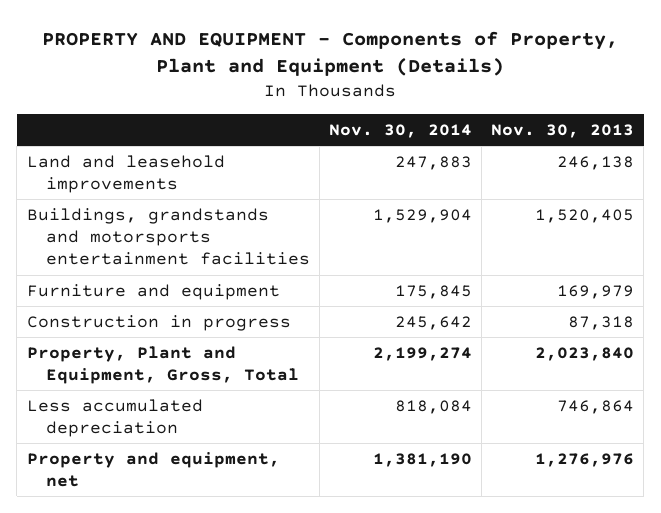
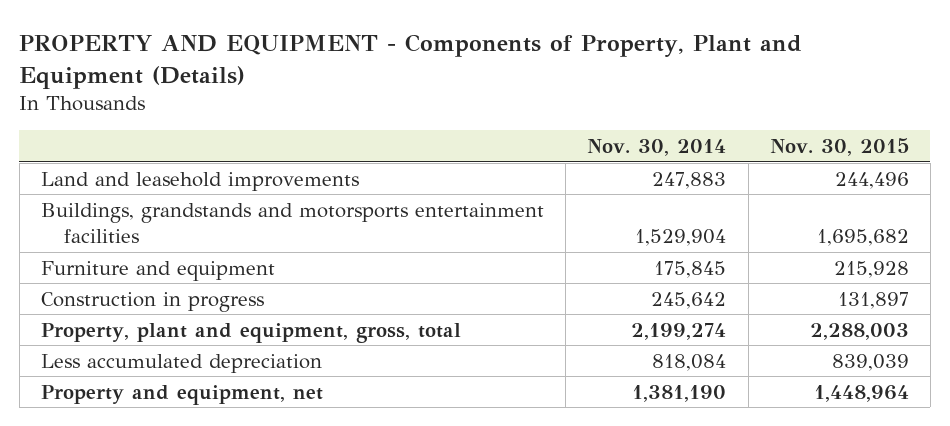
[491,124,635,139] Nov. 30, 2013 -> none
none -> [769,138,909,157] Nov. 30, 2015
[26,345,299,385] Property, Plant and Equipment, Gross, Total -> [41,322,462,343] Property, plant and equipment, gross, total

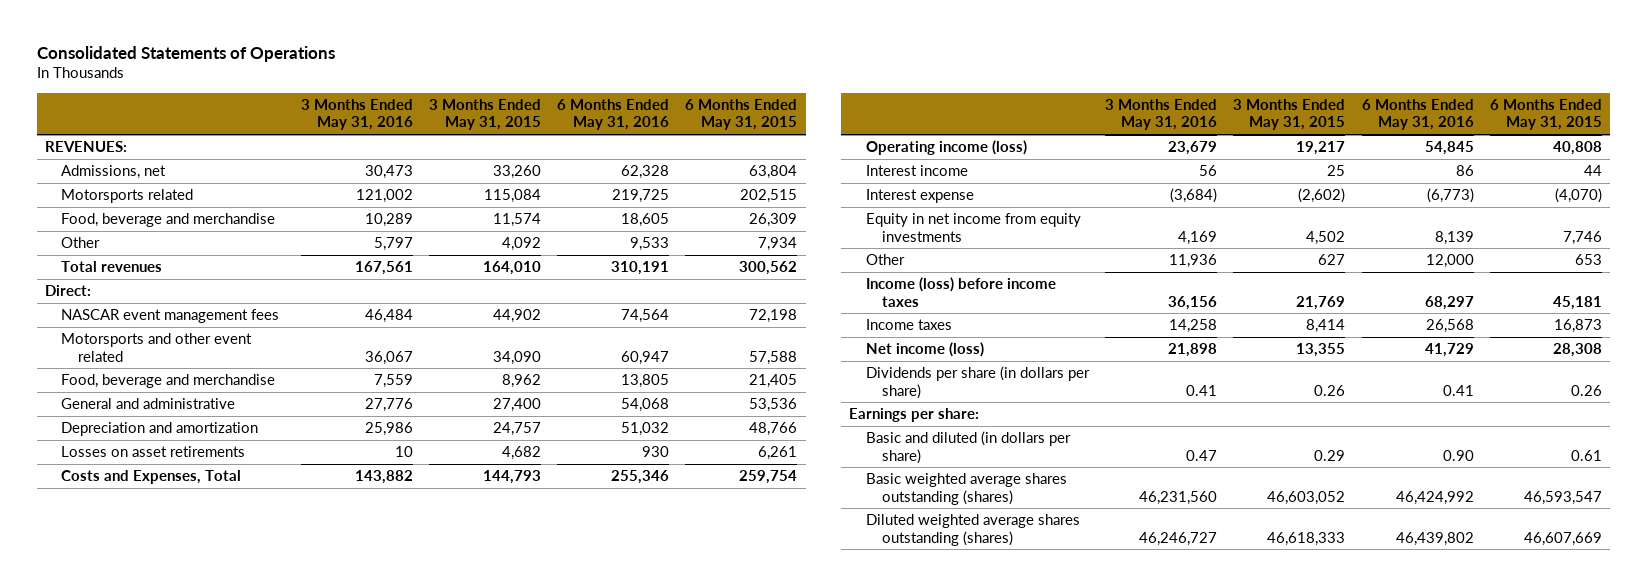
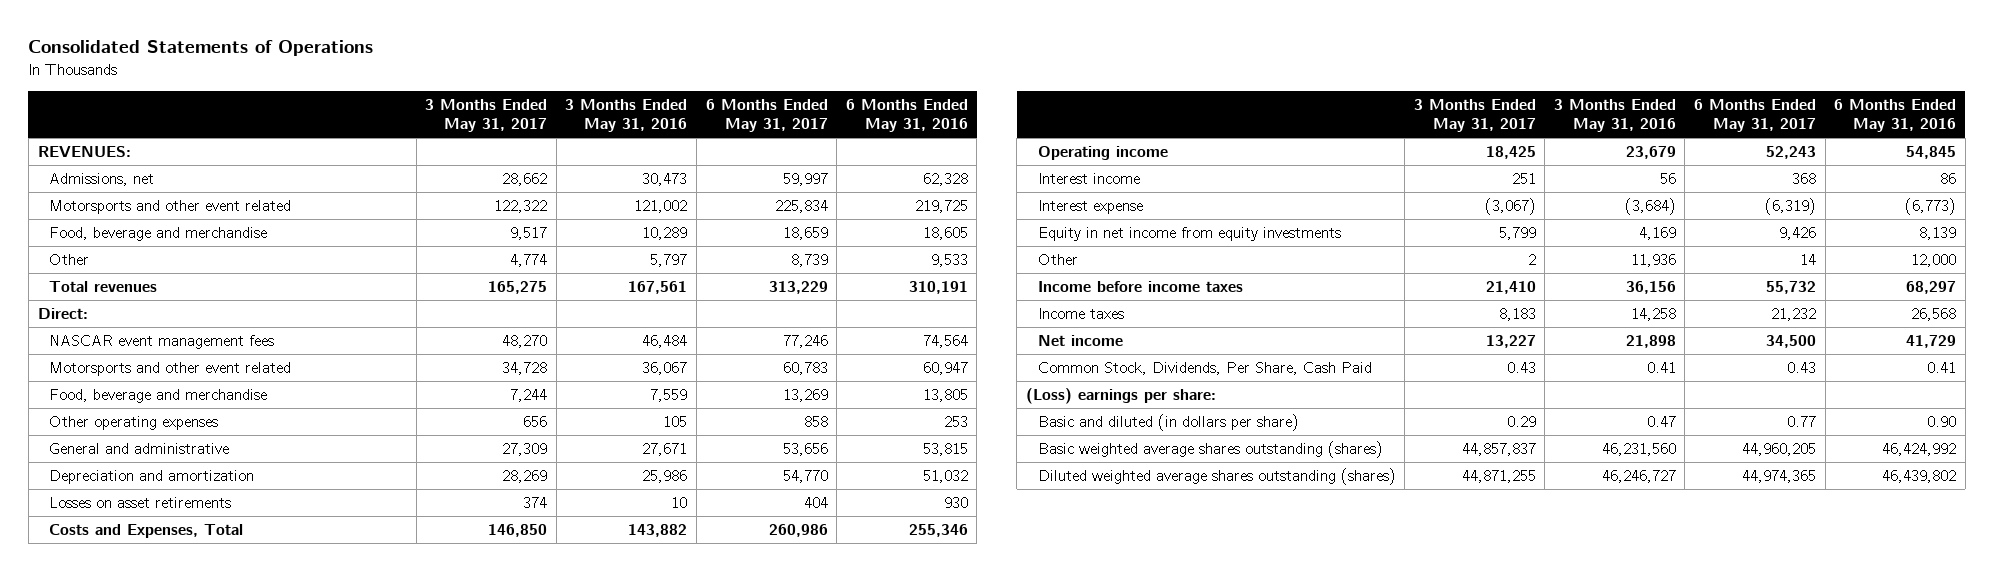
[428,98,541,131] 3 Months Ended May 31, 2015 -> none
[685,98,798,131] 6 Months Ended May 31, 2015 -> none
none -> [425,99,548,133] 3 Months Ended May 31, 2017
none -> [705,99,828,133] 6 Months Ended May 31, 2017
[61,188,194,203] Motorsports related -> [49,200,292,215] Motorsports and other event related
none -> [49,416,219,431] Other operating expenses
[364,397,413,412] 27,776 -> [642,443,688,457] 27,671
[621,397,670,412] 54,068 -> [922,443,968,457] 53,815
[865,139,1027,155] Operating income (loss) -> [1037,146,1168,161] Operating income
[865,276,1056,307] Income (loss) before income taxes -> [1037,281,1243,293] Income before income taxes
[865,341,984,357] Net income (loss) -> [1037,335,1123,347] Net income
[865,365,1090,399] Dividends per share (in dollars per share) -> [1037,362,1372,376] Common Stock, Dividends, Per Share, Cash Paid
[849,407,980,422] Earnings per share: -> [1026,388,1217,405] (Loss) earnings per share:

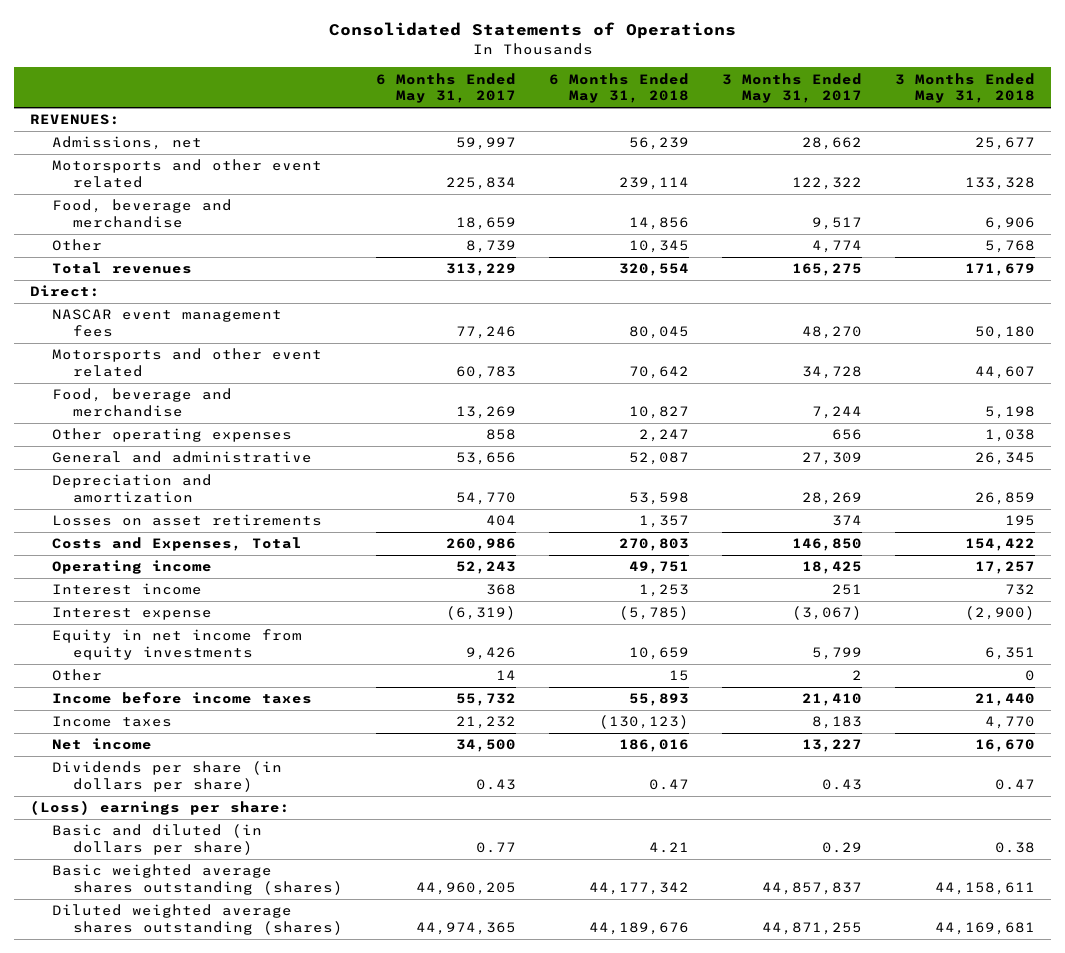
[565,99,688,133] 3 Months Ended May 31, 2016 -> none
[845,99,968,133] 6 Months Ended May 31, 2016 -> none
none -> [548,72,689,104] 6 Months Ended May 31, 2018
none -> [894,72,1035,104] 3 Months Ended May 31, 2018
[1037,362,1372,376] Common Stock, Dividends, Per Share, Cash Paid -> [51,761,282,793] Dividends per share (in dollars per share)

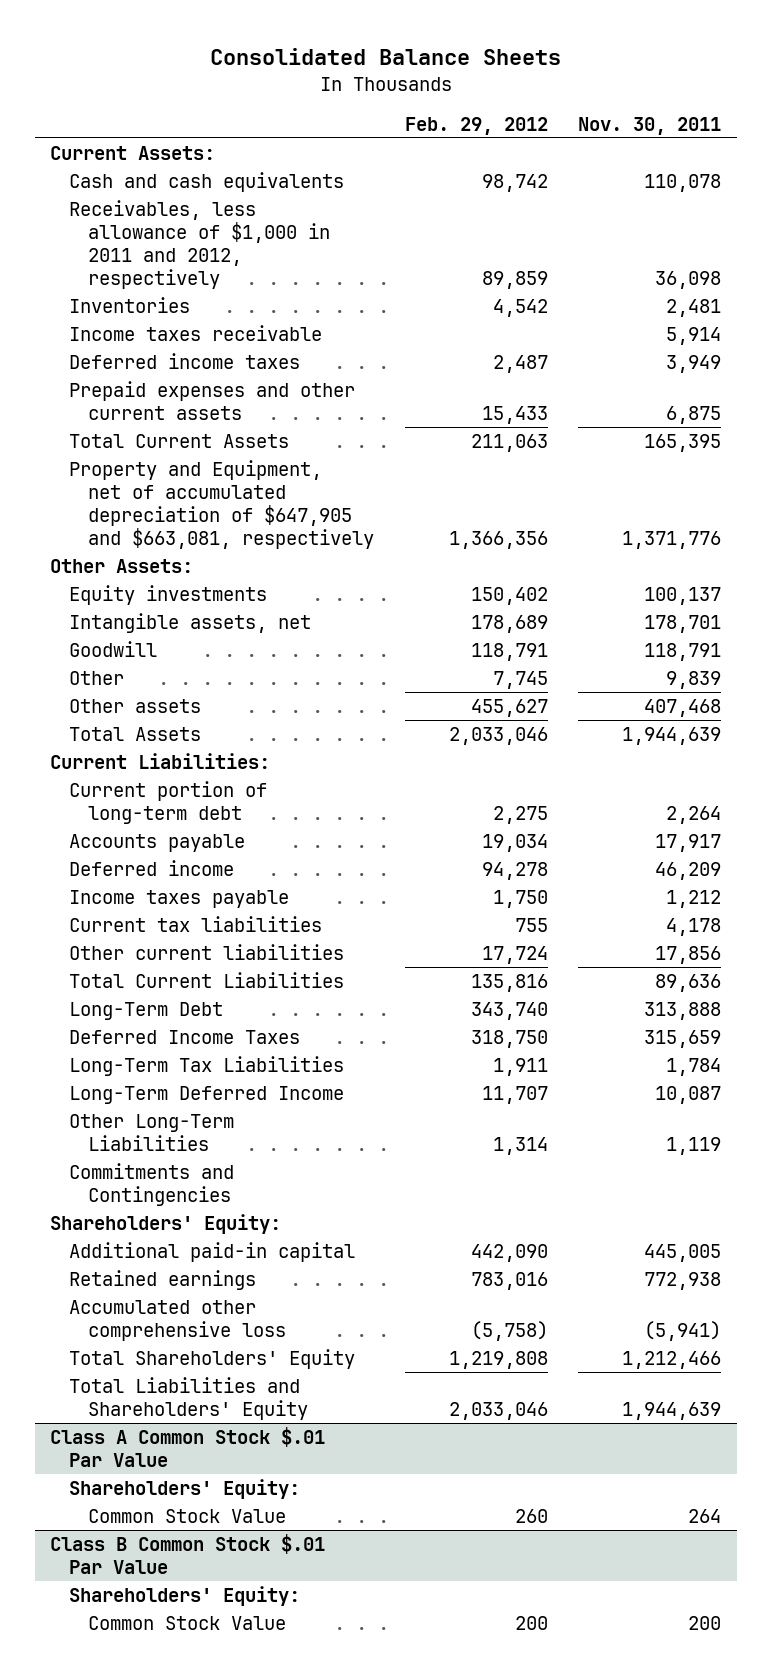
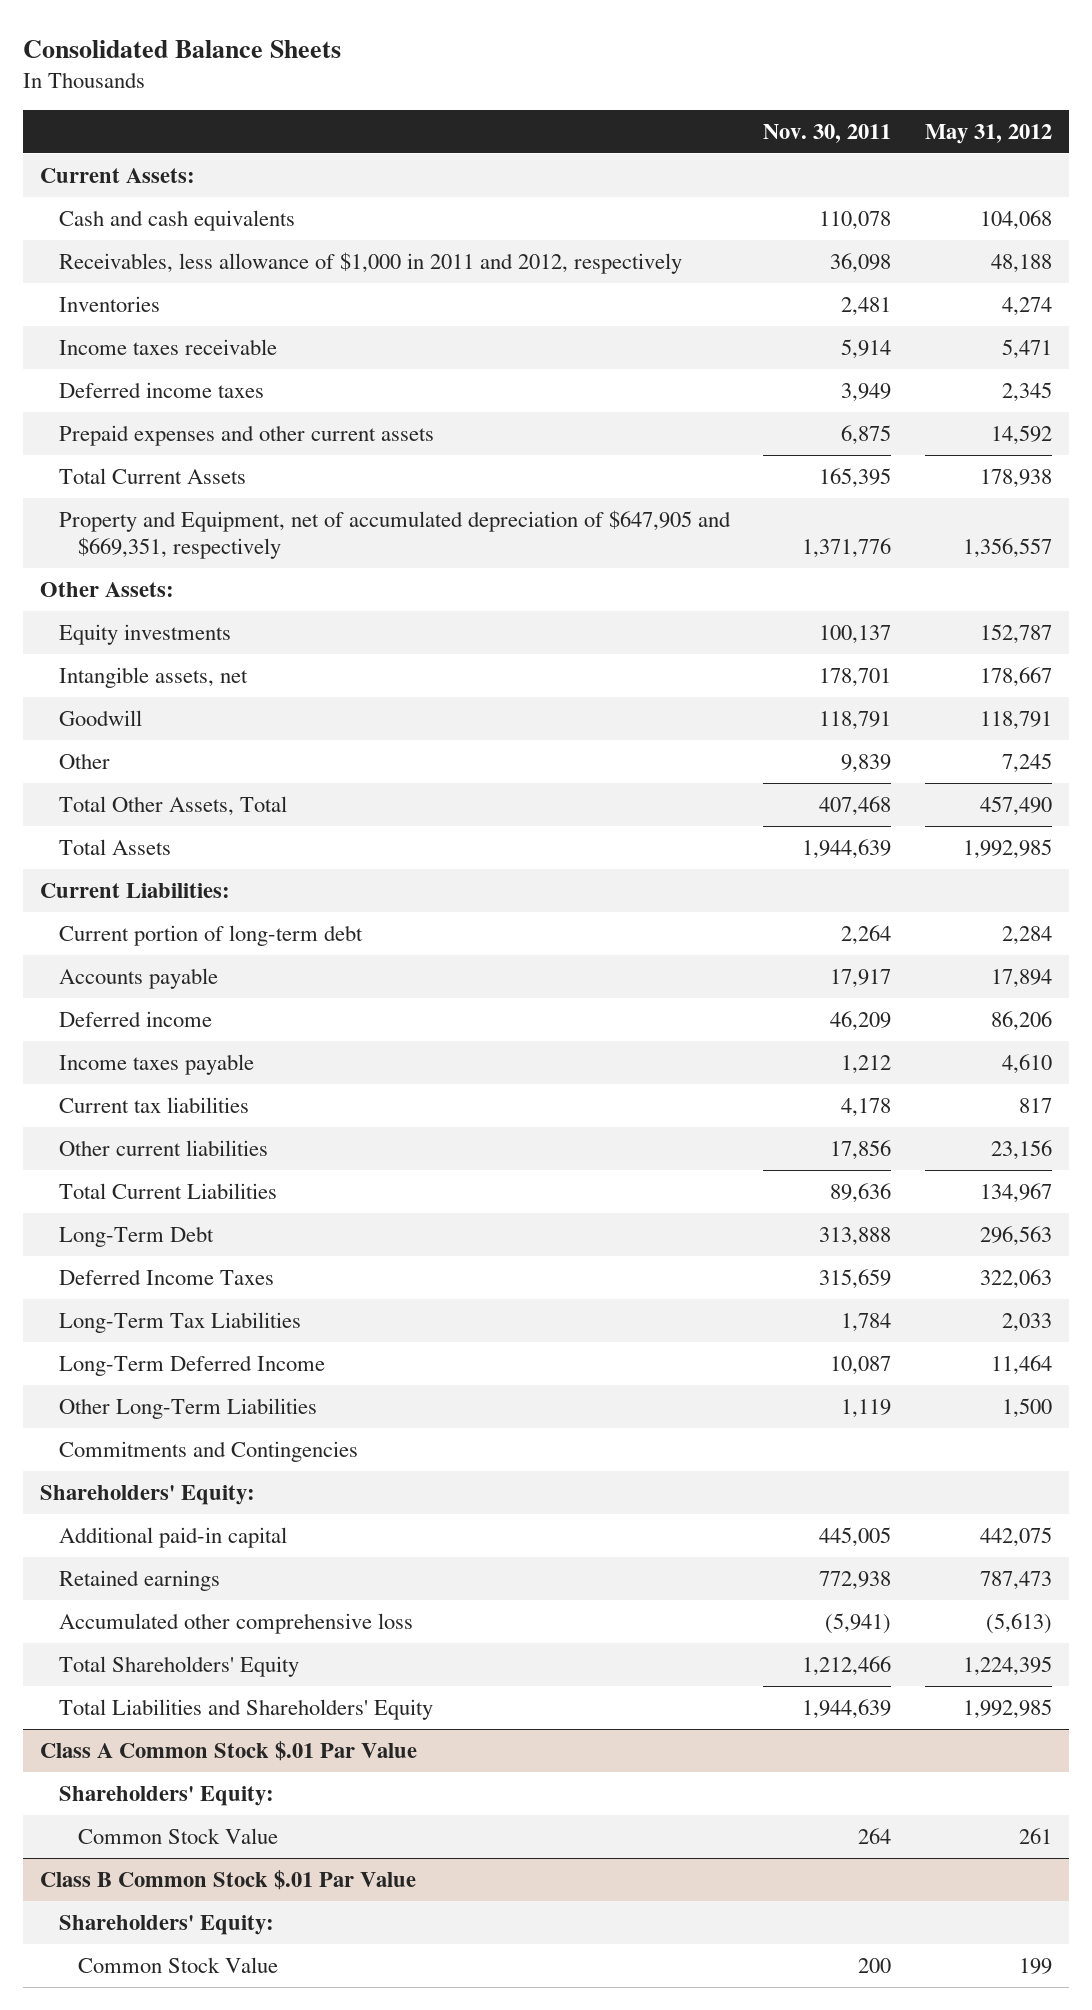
[404,116,548,135] Feb. 29, 2012 -> none
none -> [924,124,1052,145] May 31, 2012
[69,460,375,549] Property and Equipment, net of accumulated depreciation of $647,905 and $663,081, respectively -> [58,509,731,559] Property and Equipment, net of accumulated depreciation of $647,905 and $669,351, respectively
[69,699,202,714] Other assets -> [58,795,287,816] Total Other Assets, Total

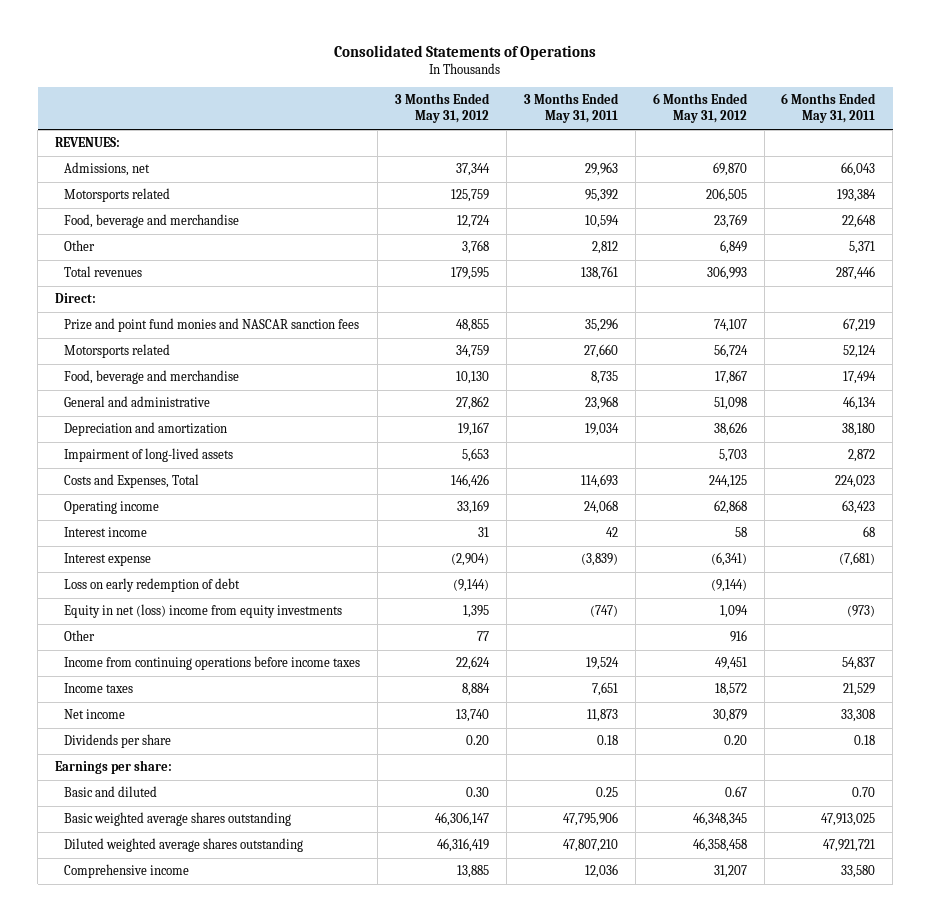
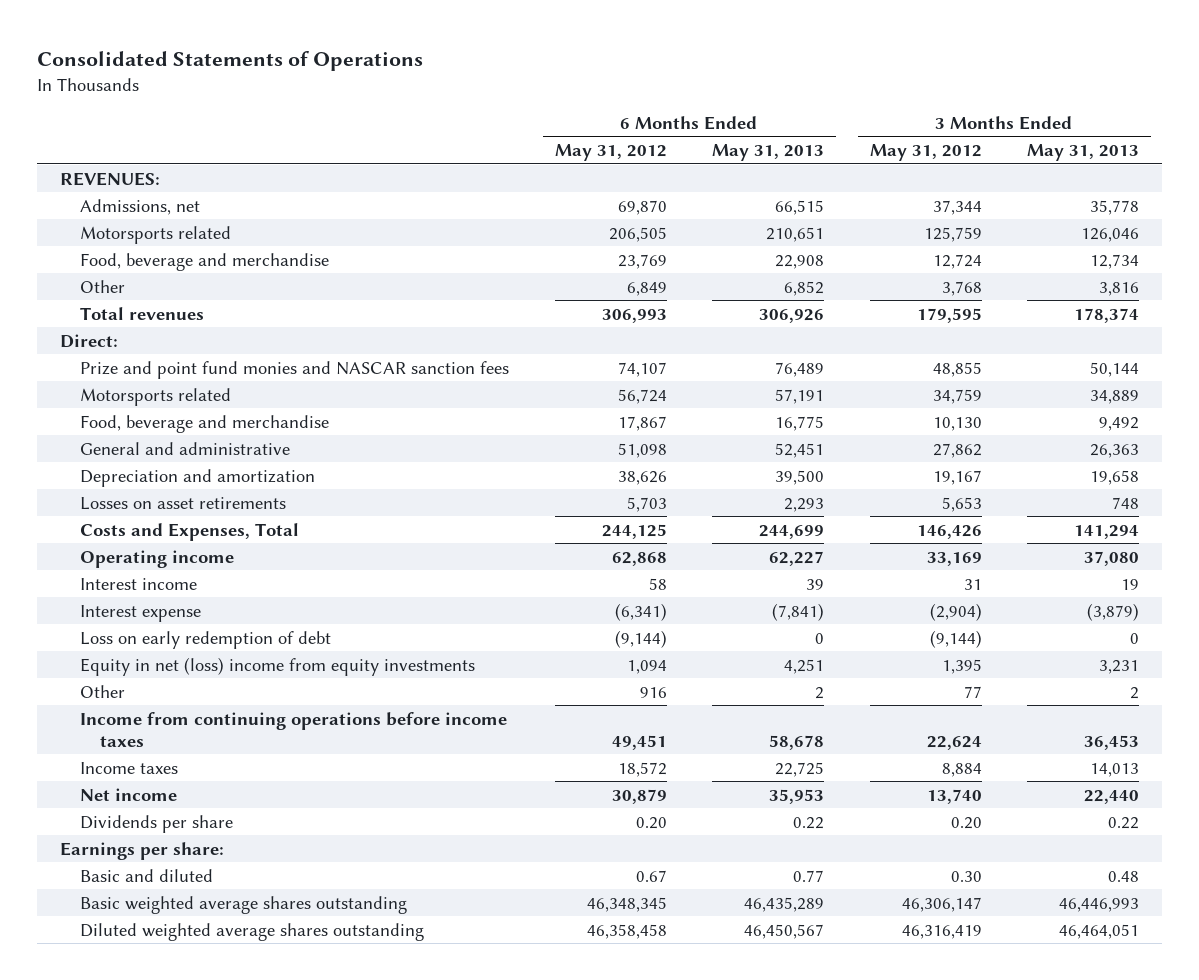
[523,93,619,124] 3 Months Ended May 31, 2011 -> none
[781,93,877,124] 6 Months Ended May 31, 2011 -> none
none -> [712,144,825,162] May 31, 2013
none -> [1027,144,1140,162] May 31, 2013
[64,448,234,463] Impairment of long-lived assets -> [80,496,287,510] Losses on asset retirements
[64,864,190,879] Comprehensive income -> none

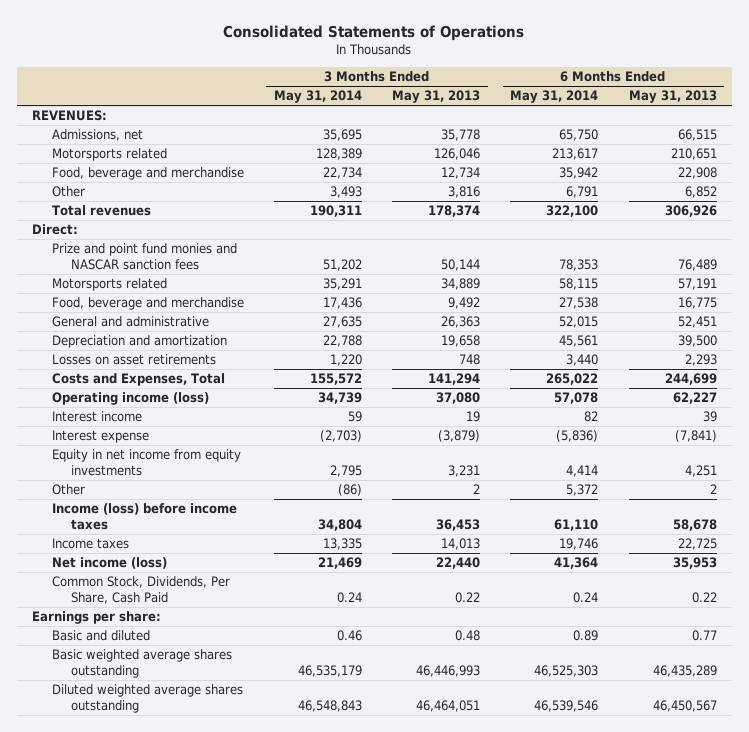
[554,144,667,162] May 31, 2012 -> none
[869,144,982,162] May 31, 2012 -> none
none -> [273,90,362,104] May 31, 2014
none -> [510,90,599,104] May 31, 2014
[80,549,235,568] Operating income -> [51,392,209,406] Operating income (loss)
[80,630,332,649] Loss on early redemption of debt -> none
[80,656,476,676] Equity in net (loss) income from equity investments -> [51,449,241,476] Equity in net income from equity investments
[80,711,508,747] Income from continuing operations before income taxes -> [51,503,237,530] Income (loss) before income taxes
[80,787,178,801] Net income -> [51,557,167,570] Net income (loss)
[80,814,234,833] Dividends per share -> [51,576,230,604] Common Stock, Dividends, Per Share, Cash Paid

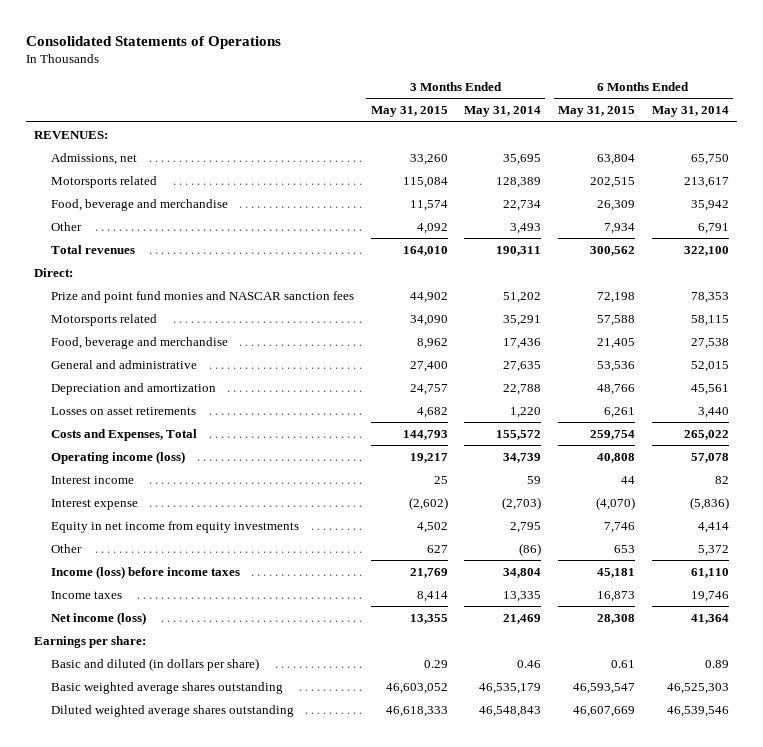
[392,90,481,104] May 31, 2013 -> none
[628,90,717,104] May 31, 2013 -> none
none -> [370,106,448,118] May 31, 2015
none -> [557,106,635,118] May 31, 2015
[51,576,230,604] Common Stock, Dividends, Per Share, Cash Paid -> none
[51,630,150,642] Basic and diluted -> [50,657,259,671] Basic and diluted (in dollars per share)

